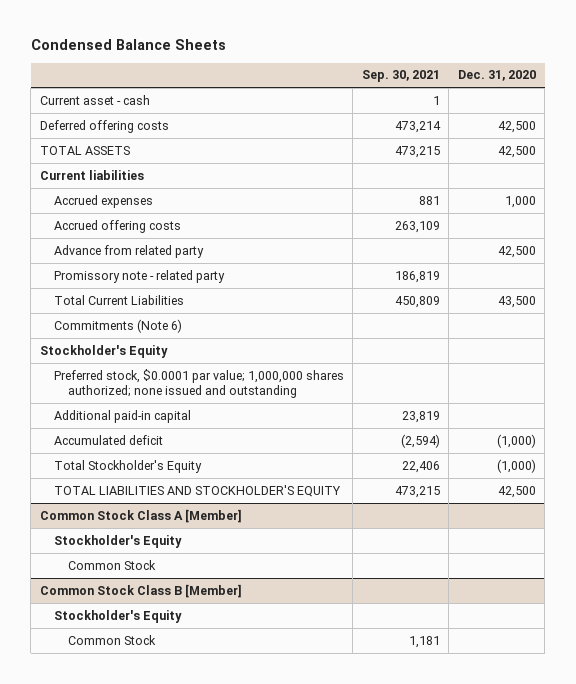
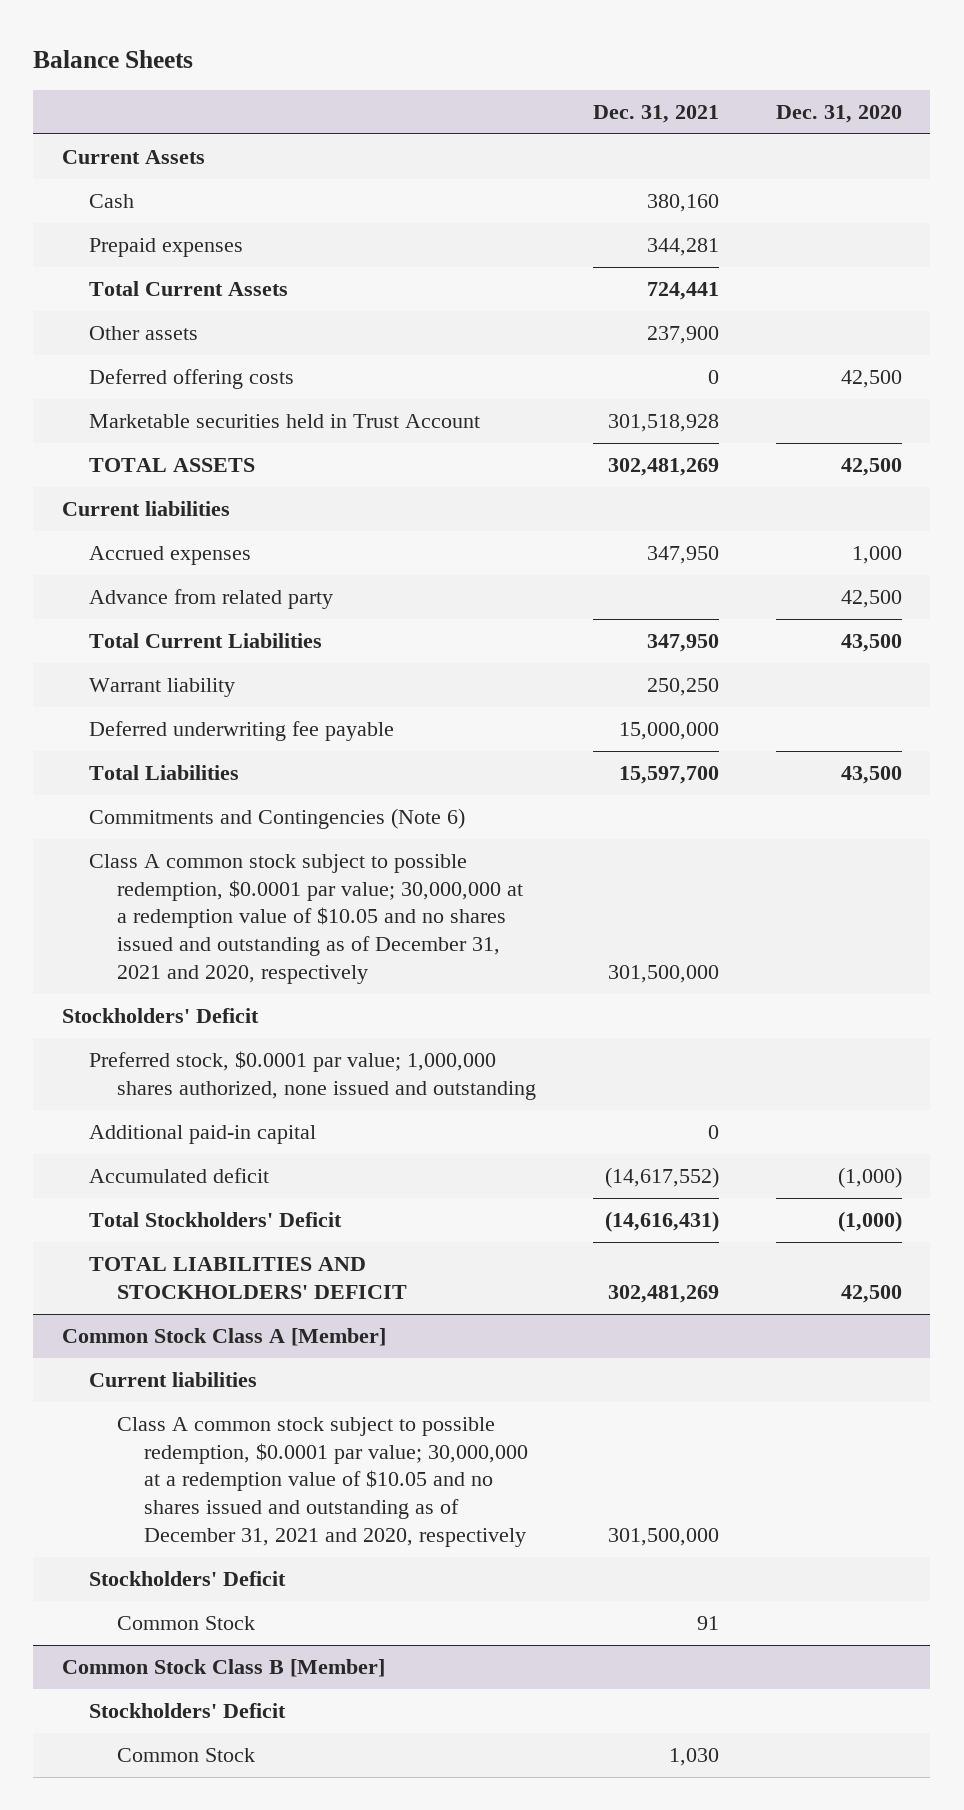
[30,39,226,51] Condensed Balance Sheets -> [33,49,194,68] Balance Sheets
[361,70,440,83] Sep. 30, 2021 -> none
none -> [592,104,719,123] Dec. 31, 2021
none -> [61,150,205,165] Current Assets
[39,94,150,105] Current asset - cash -> [89,194,135,209] Cash
none -> [89,238,244,258] Prepaid expenses
none -> [89,281,289,297] Total Current Assets
none -> [89,326,199,341] Other assets
none -> [89,414,481,429] Marketable securities held in Trust Account
[53,219,181,233] Accrued offering costs -> none
[53,269,225,283] Promissory note - related party -> none
none -> [89,678,236,698] Warrant liability
none -> [89,721,395,742] Deferred underwriting fee payable
none -> [89,765,240,781] Total Liabilities
[53,318,182,333] Commitments (Note 6) -> [89,808,466,830] Commitments and Contingencies (Note 6)
none -> [89,854,523,984] Class A common stock subject to possible redemption, $0.0001 par value; 30,000,000 at a redemption value of $10.05 and no shares issued and outstanding as of December 31, 2021 and 2020, respectively
[39,344,168,358] Stockholder's Equity -> [61,1008,259,1024] Stockholders' Deficit
[53,368,344,399] Preferred stock, $0.0001 par value; 1,000,000 shares authorized; none issued and outstanding -> [89,1051,536,1100] Preferred stock, $0.0001 par value; 1,000,000 shares authorized, none issued and outstanding
[53,459,202,473] Total Stockholder's Equity -> [89,1212,343,1228] Total Stockholders' Deficit
[53,484,341,497] TOTAL LIABILITIES AND STOCKHOLDER'S EQUITY -> [89,1257,407,1299] TOTAL LIABILITIES AND STOCKHOLDERS' DEFICIT
none -> [89,1372,258,1388] Current liabilities
none -> [116,1417,529,1547] Class A common stock subject to possible redemption, $0.0001 par value; 30,000,000 at a redemption value of $10.05 and no shares issued and outstanding as of December 31, 2021 and 2020, respectively
[53,534,182,548] Stockholder's Equity -> [89,1571,287,1587] Stockholders' Deficit
[53,609,182,623] Stockholder's Equity -> [89,1703,287,1719] Stockholders' Deficit

